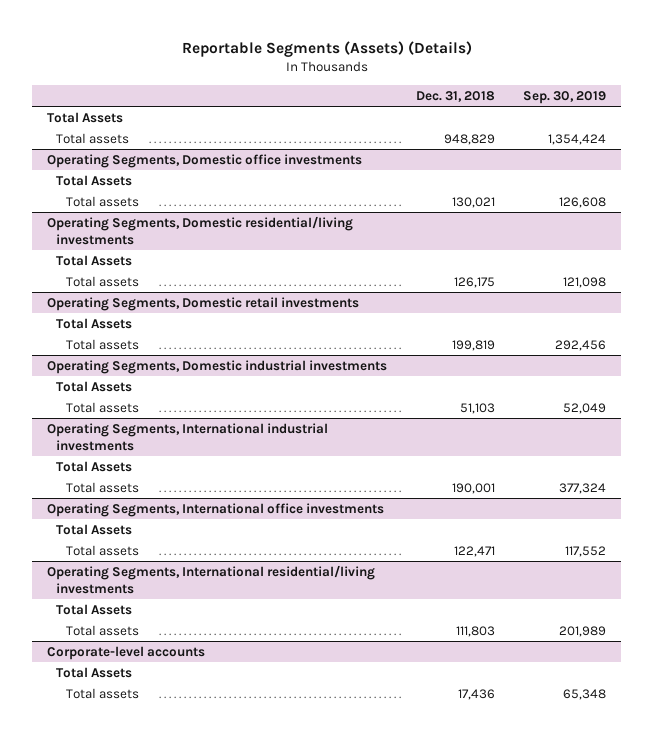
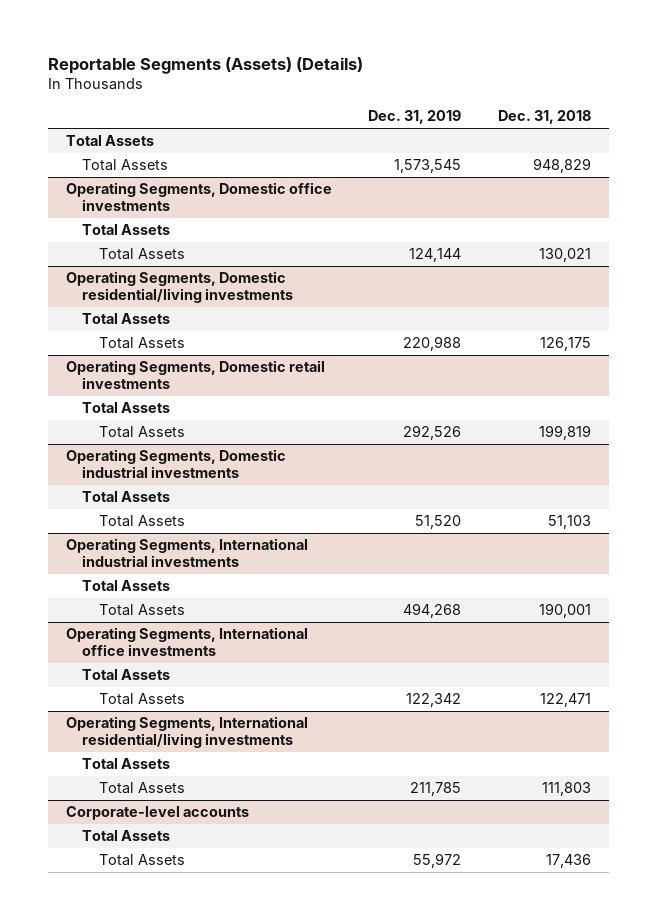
[523,90,607,104] Sep. 30, 2019 -> none
none -> [368,110,462,125] Dec. 31, 2019
[56,132,130,144] Total assets -> [82,159,169,172] Total Assets
[66,195,140,207] Total assets -> [98,248,185,261] Total Assets
[66,275,140,287] Total assets -> [98,337,185,350] Total Assets
[66,338,140,350] Total assets -> [98,426,185,439] Total Assets
[66,401,140,413] Total assets -> [98,515,185,528] Total Assets
[66,481,140,493] Total assets -> [98,604,185,617] Total Assets
[66,544,140,556] Total assets -> [98,693,185,706] Total Assets
[66,624,140,636] Total assets -> [98,782,185,795] Total Assets
[66,687,140,699] Total assets -> [98,854,185,867] Total Assets

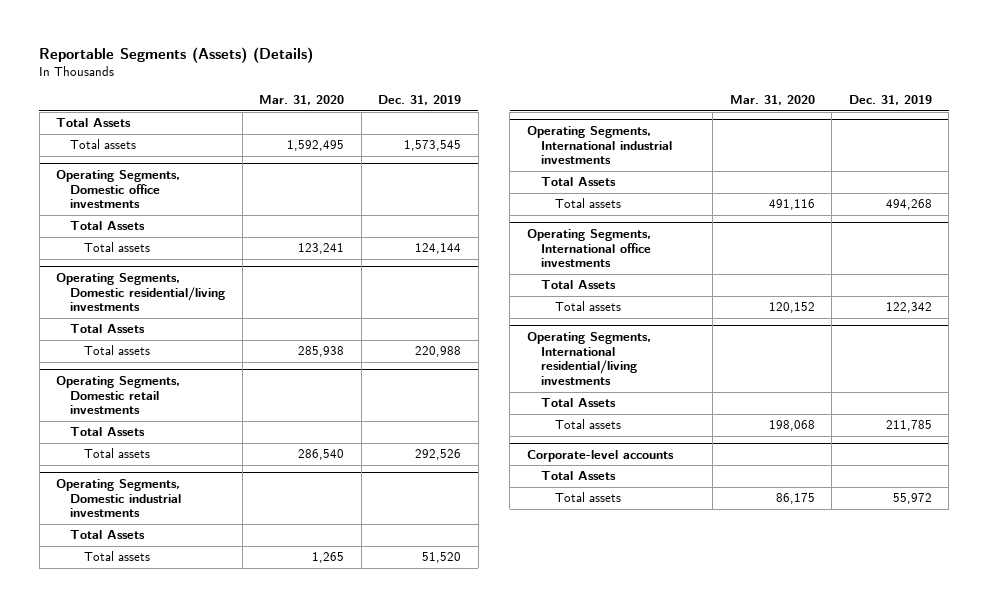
[497,110,591,125] Dec. 31, 2018 -> none
none -> [259,95,345,106] Mar. 31, 2020
[82,159,169,172] Total Assets -> [70,139,137,150] Total assets
[98,248,185,261] Total Assets -> [83,242,150,253] Total assets
[98,337,185,350] Total Assets -> [83,345,150,356] Total assets
[98,426,185,439] Total Assets -> [83,448,150,459] Total assets
[98,515,185,528] Total Assets -> [83,551,150,562] Total assets
[98,604,185,617] Total Assets -> [554,198,621,209] Total assets
[98,693,185,706] Total Assets -> [554,301,621,312] Total assets
[98,782,185,795] Total Assets -> [554,419,621,430] Total assets
[98,854,185,867] Total Assets -> [554,492,621,503] Total assets

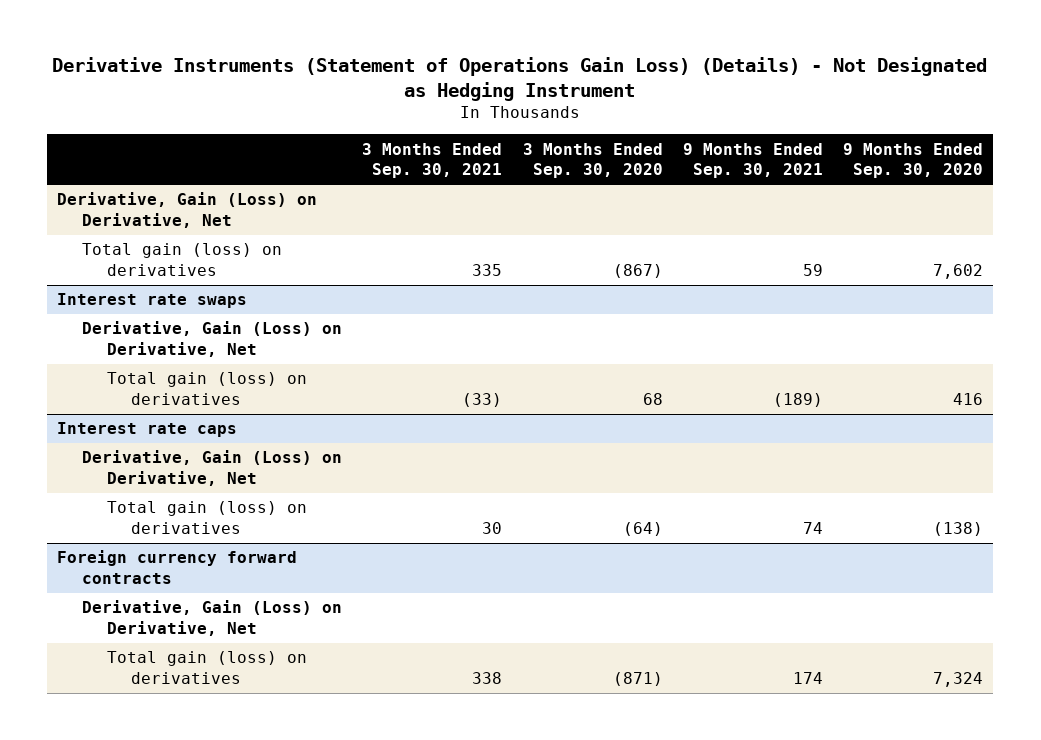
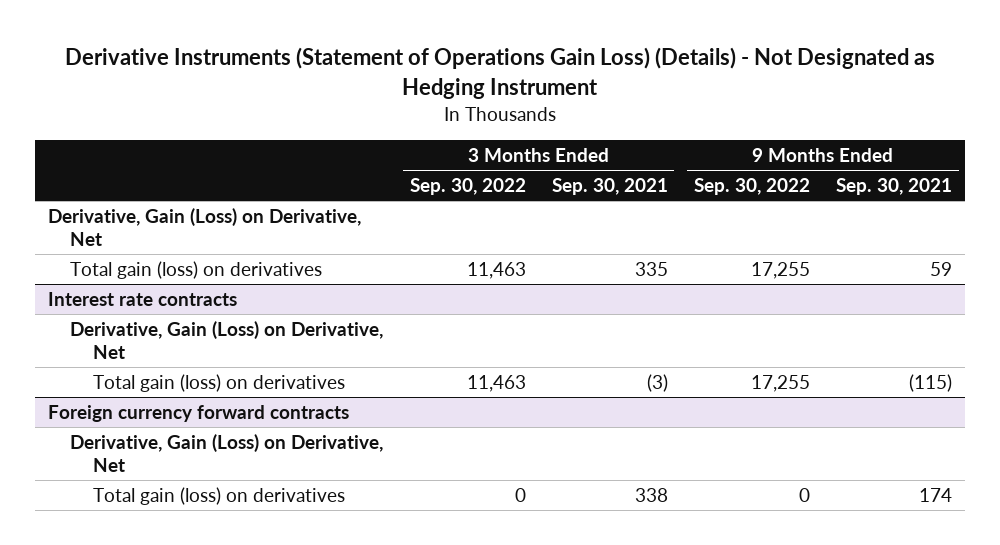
[522,142,663,179] 3 Months Ended Sep. 30, 2020 -> none
[843,142,984,179] 9 Months Ended Sep. 30, 2020 -> none
none -> [409,178,526,196] Sep. 30, 2022
none -> [693,178,810,196] Sep. 30, 2022
[82,321,343,357] Derivative, Gain (Loss) on Derivative, Net -> none
[106,372,307,405] Total gain (loss) on derivatives -> none
[57,422,238,438] Interest rate caps -> none
[57,293,248,309] Interest rate swaps -> [48,292,238,307] Interest rate contracts
[482,521,503,534] 30 -> [646,374,668,393] (3)
[802,521,823,534] 74 -> [908,374,952,393] (115)

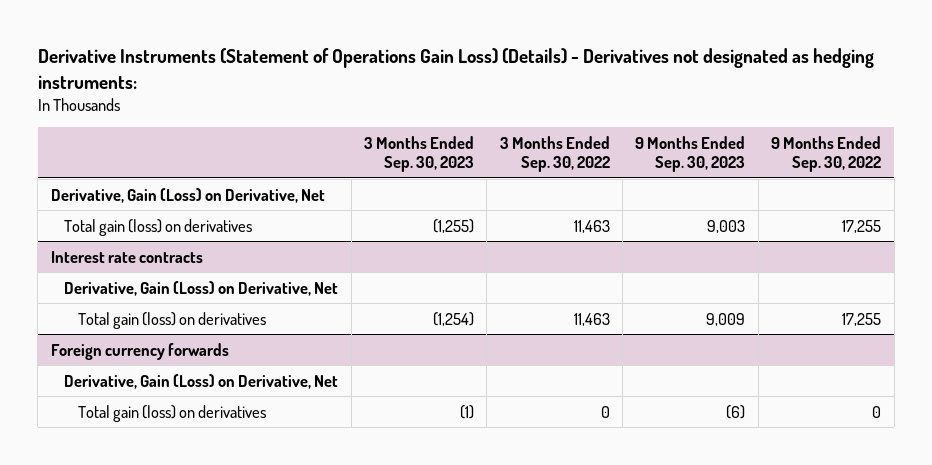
[65,46,936,99] Derivative Instruments (Statement of Operations Gain Loss) (Details) - Not Designated as Hedging Instrument -> [37,48,874,89] Derivative Instruments (Statement of Operations Gain Loss) (Details) - Derivatives not designated as hedging instruments:
[551,178,668,196] Sep. 30, 2021 -> none
[835,178,952,196] Sep. 30, 2021 -> none
none -> [363,135,474,172] 3 Months Ended Sep. 30, 2023
none -> [635,135,746,172] 9 Months Ended Sep. 30, 2023
[48,405,350,423] Foreign currency forward contracts -> [50,342,229,360] Foreign currency forwards

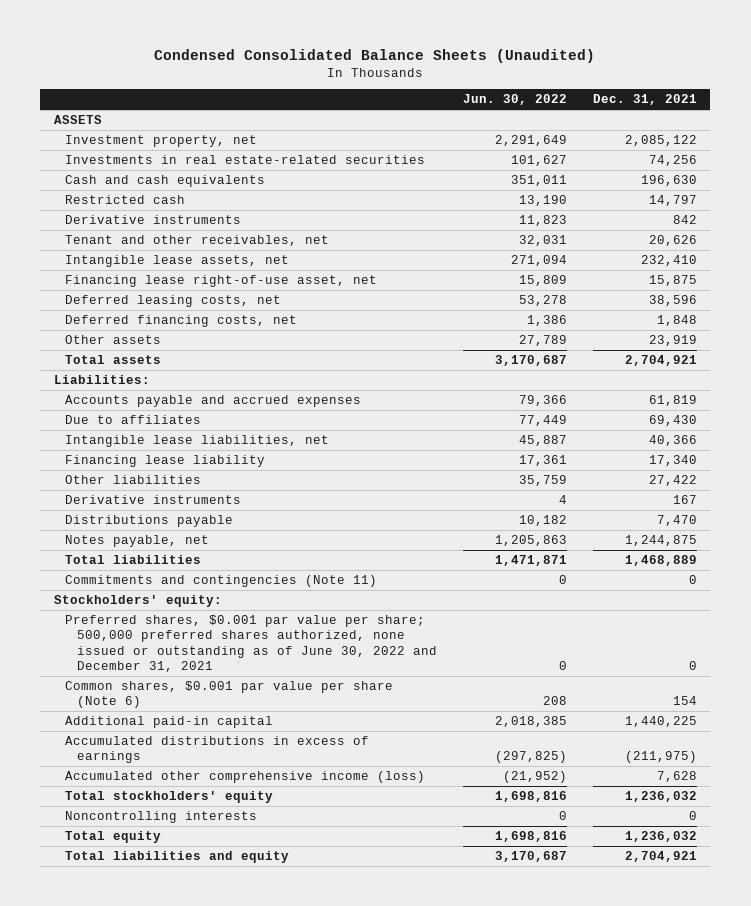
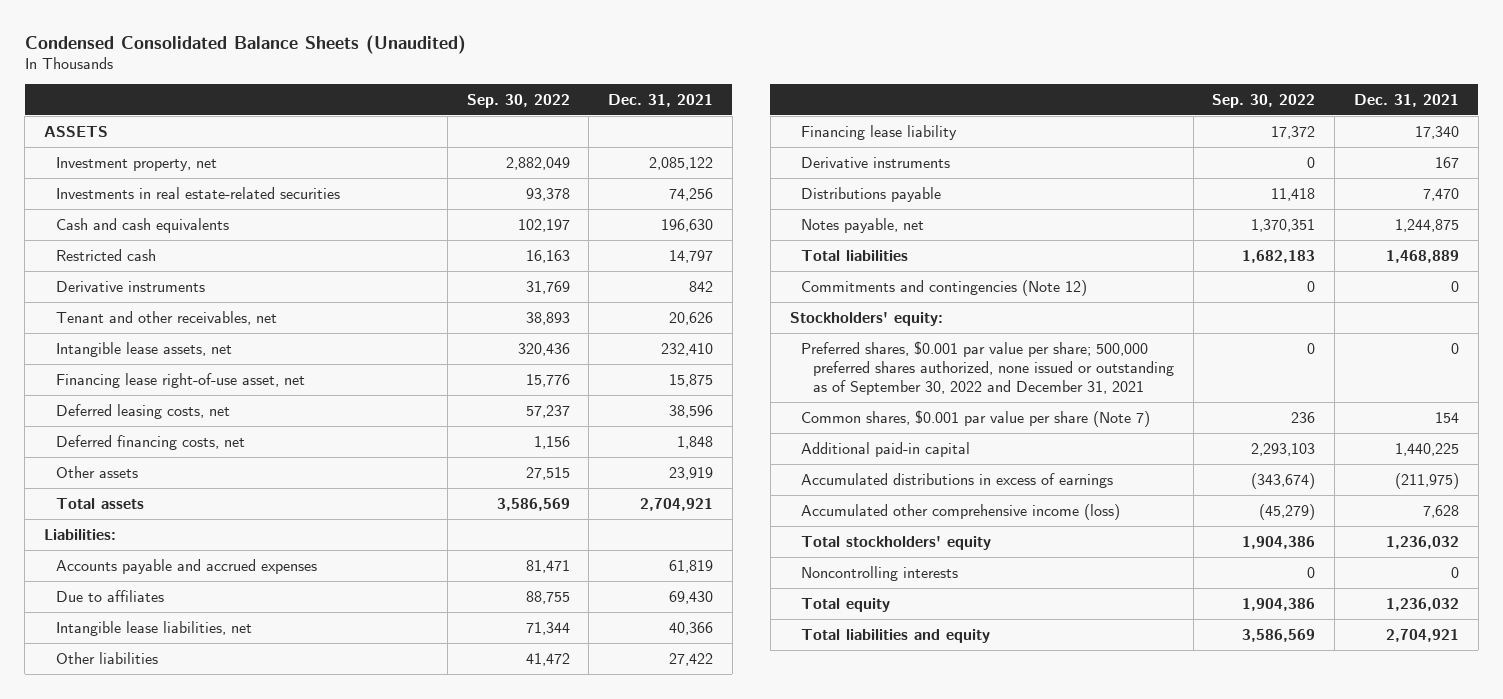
[463,94,568,106] Jun. 30, 2022 -> none
none -> [466,93,570,108] Sep. 30, 2022
[65,454,266,467] Financing lease liability -> [801,124,958,140] Financing lease liability
[65,574,378,587] Commitments and contingencies (Note 11) -> [801,279,1088,296] Commitments and contingencies (Note 12)
[65,614,437,673] Preferred shares, $0.001 par value per share; 500,000 preferred shares authorized, none issued or outstanding as of June 30, 2022 and December 31, 2021 -> [801,340,1174,395] Preferred shares, $0.001 par value per share; 500,000 preferred shares authorized, none issued or outstanding as of September 30, 2022 and December 31, 2021
[65,680,394,709] Common shares, $0.001 par value per share (Note 6) -> [801,409,1151,427] Common shares, $0.001 par value per share (Note 7)

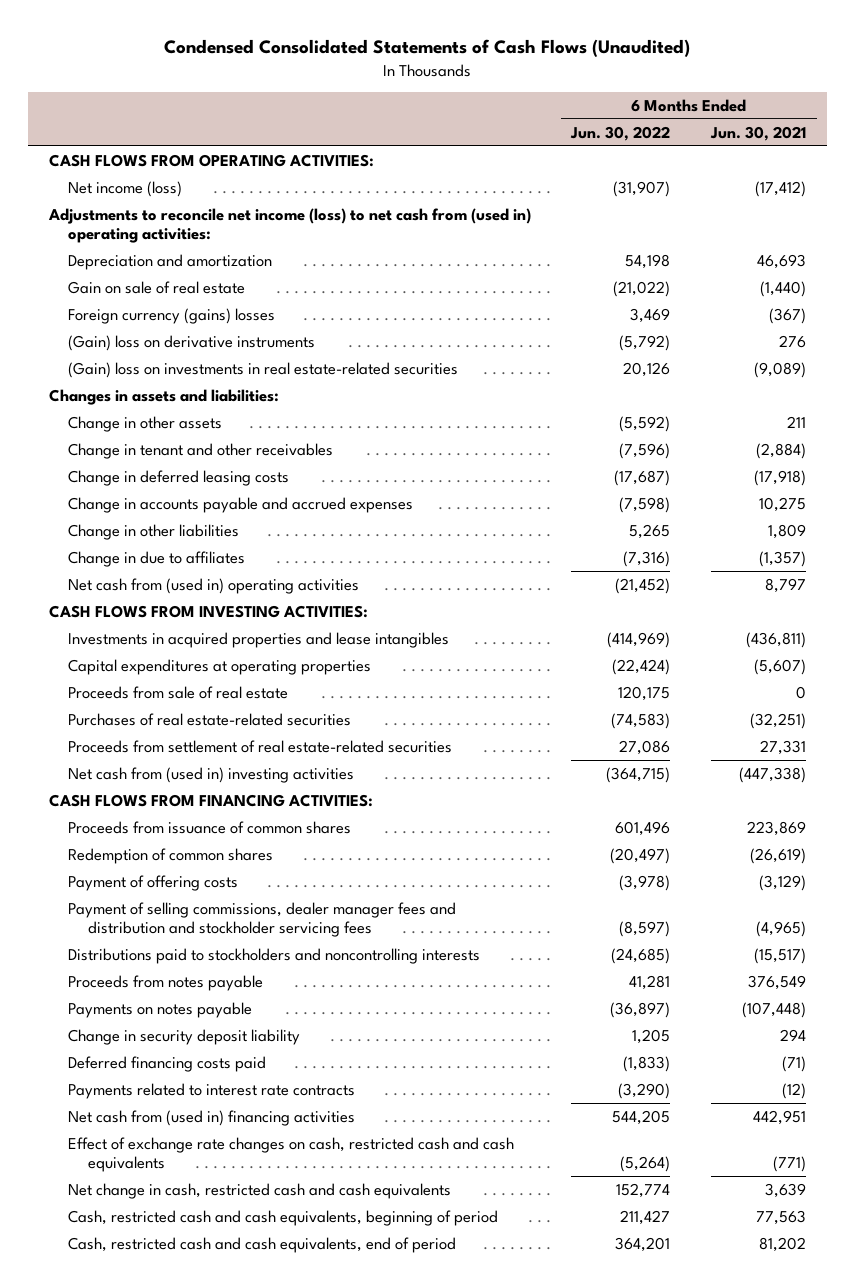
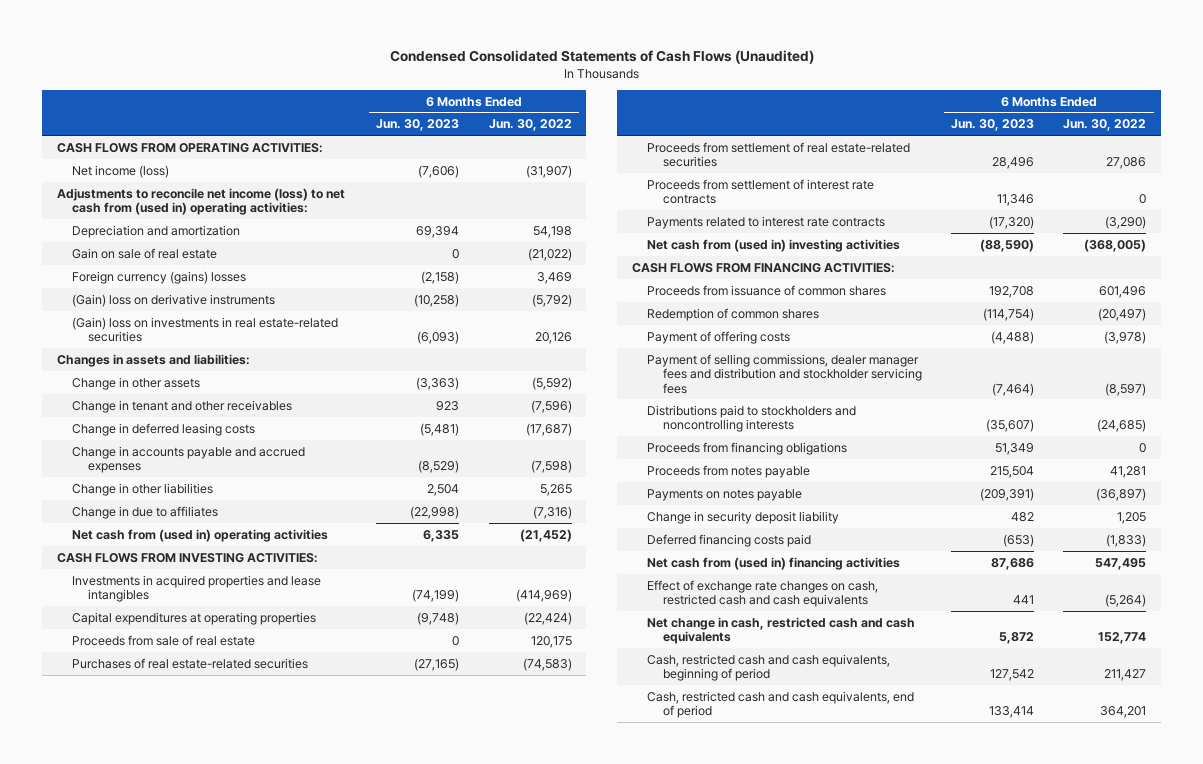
[710,125,807,141] Jun. 30, 2021 -> none
none -> [376,119,460,132] Jun. 30, 2023
none -> [647,178,875,205] Proceeds from settlement of interest rate contracts
[68,1082,356,1099] Payments related to interest rate contracts -> [647,215,886,229] Payments related to interest rate contracts
[606,766,671,783] (364,715) -> [1084,238,1147,252] (368,005)
none -> [647,441,848,455] Proceeds from financing obligations
[612,1109,671,1125] 544,205 -> [1095,557,1147,570] 547,495

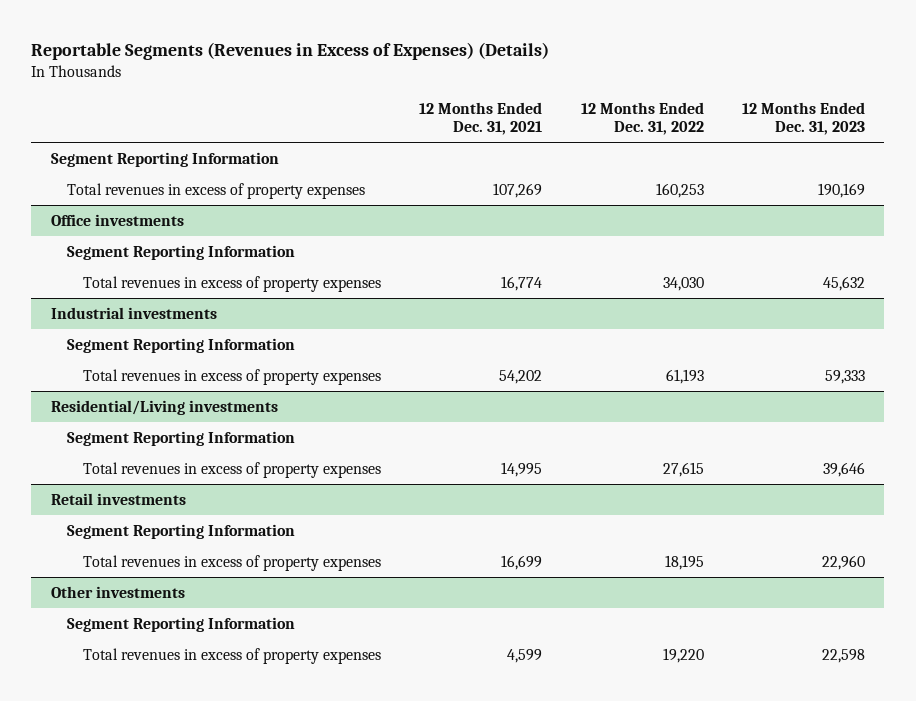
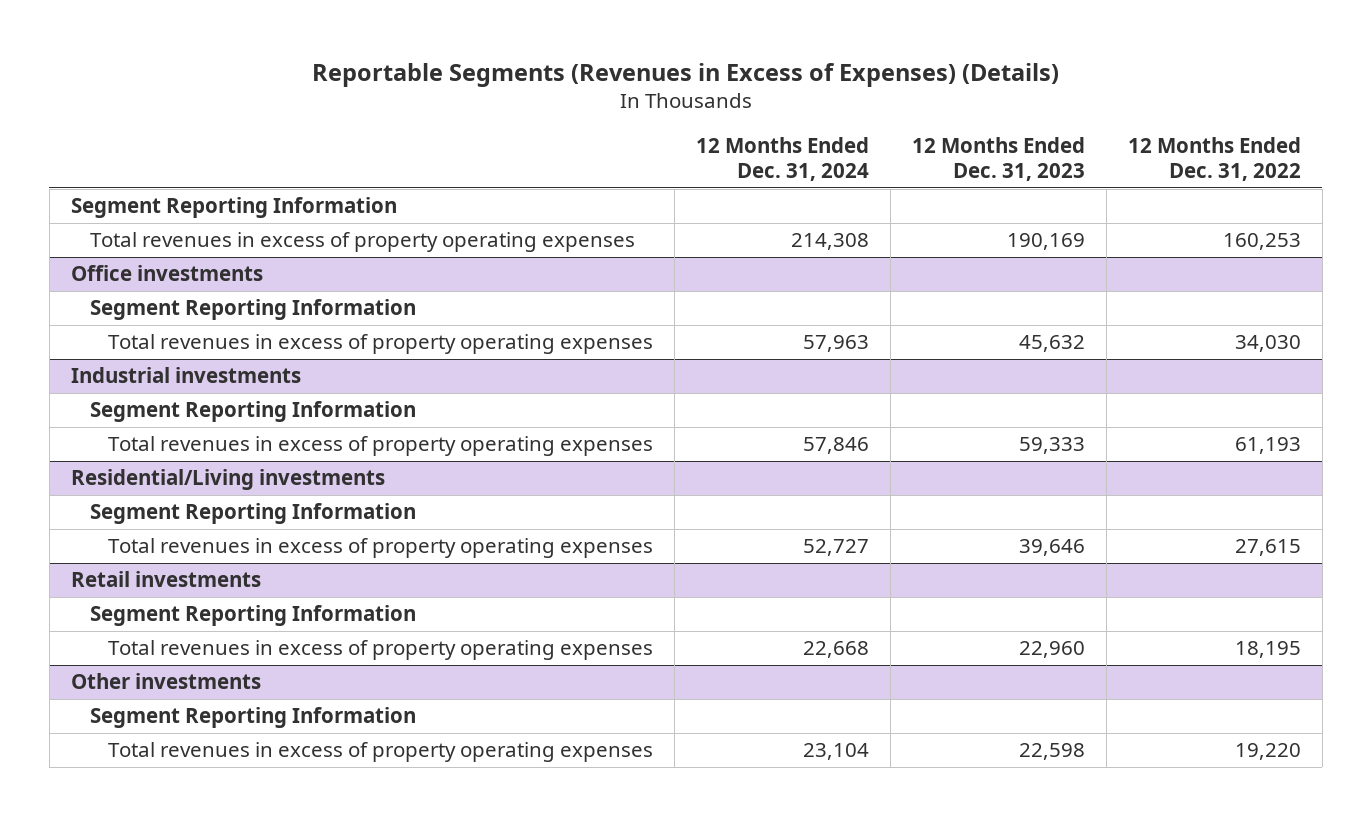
[419,101,543,136] 12 Months Ended Dec. 31, 2021 -> none
none -> [696,136,870,182] 12 Months Ended Dec. 31, 2024
[66,182,365,199] Total revenues in excess of property expenses -> [89,232,635,253] Total revenues in excess of property operating expenses
[82,275,381,292] Total revenues in excess of property expenses -> [108,334,654,355] Total revenues in excess of property operating expenses
[82,368,381,385] Total revenues in excess of property expenses -> [108,436,654,457] Total revenues in excess of property operating expenses
[82,461,381,478] Total revenues in excess of property expenses -> [108,538,654,559] Total revenues in excess of property operating expenses
[82,554,381,571] Total revenues in excess of property expenses -> [108,640,654,661] Total revenues in excess of property operating expenses
[82,647,381,664] Total revenues in excess of property expenses -> [108,742,654,763] Total revenues in excess of property operating expenses

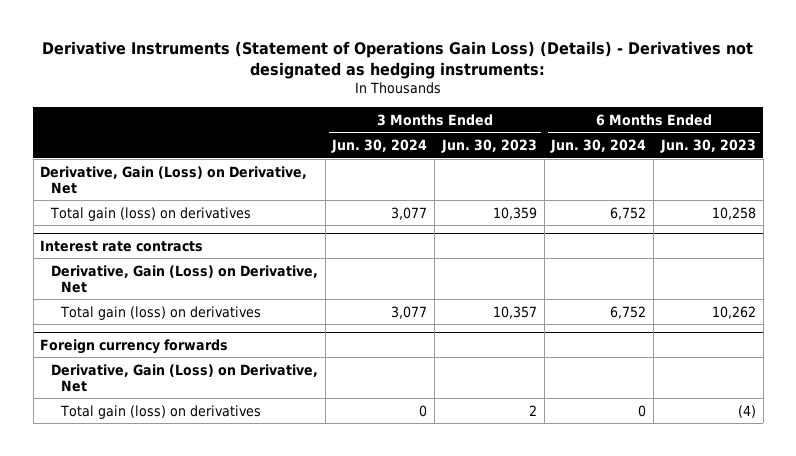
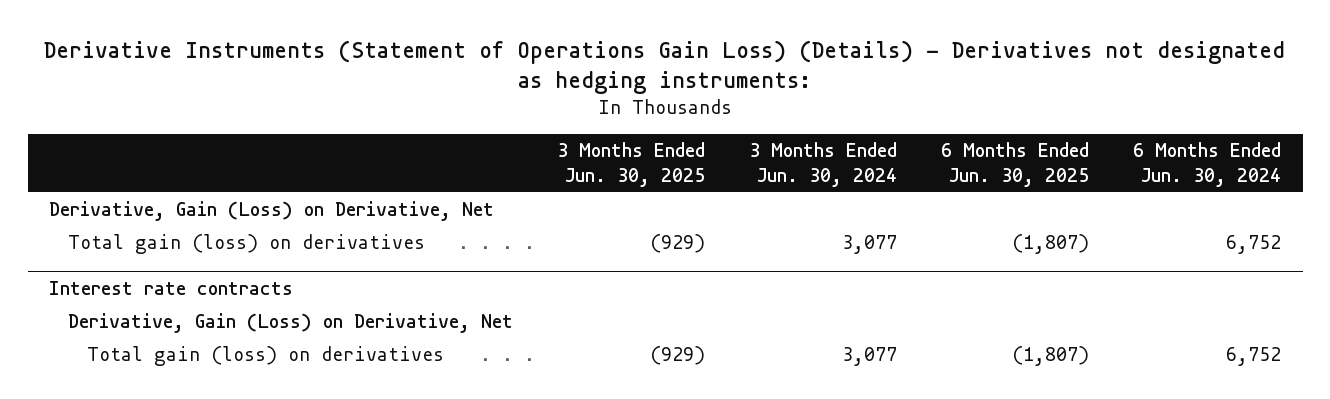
[440,138,537,153] Jun. 30, 2023 -> none
[660,138,757,153] Jun. 30, 2023 -> none
none -> [557,142,706,187] 3 Months Ended Jun. 30, 2025
none -> [941,142,1090,187] 6 Months Ended Jun. 30, 2025
[40,338,229,354] Foreign currency forwards -> none
[50,363,318,392] Derivative, Gain (Loss) on Derivative, Net -> none
[60,404,262,419] Total gain (loss) on derivatives -> none

